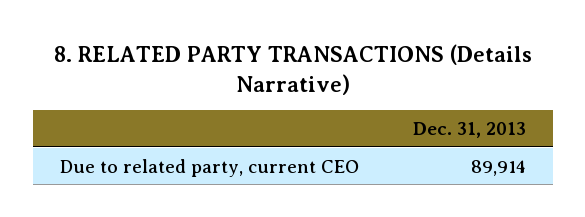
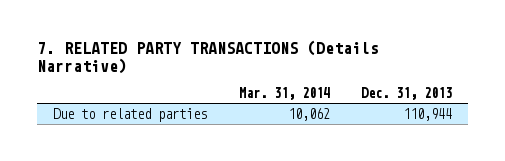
[53,44,532,95] 8. RELATED PARTY TRANSACTIONS (Details Narrative) -> [37,40,380,74] 7. RELATED PARTY TRANSACTIONS (Details Narrative)
none -> [238,87,330,101] Mar. 31, 2014
[59,158,359,177] Due to related party, current CEO -> [52,108,207,123] Due to related parties
[470,159,526,176] 89,914 -> [403,108,453,122] 110,944

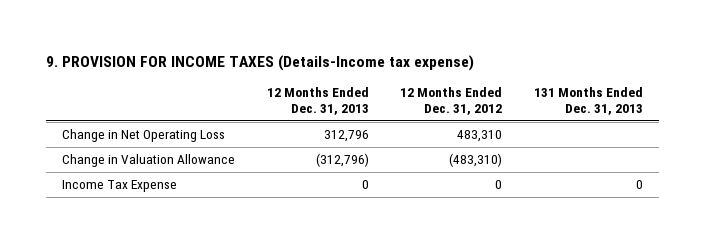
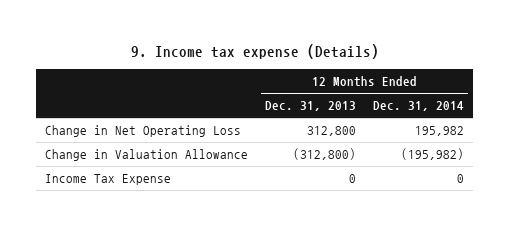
[45,54,474,71] 9. PROVISION FOR INCOME TAXES (Details-Income tax expense) -> [130,44,379,60] 9. Income tax expense (Details)
[400,86,503,116] 12 Months Ended Dec. 31, 2012 -> none
[533,86,643,116] 131 Months Ended Dec. 31, 2013 -> none
none -> [373,101,465,112] Dec. 31, 2014
[323,130,369,143] 312,796 -> [307,126,357,137] 312,800
[315,153,369,168] (312,796) -> [293,148,357,161] (312,800)

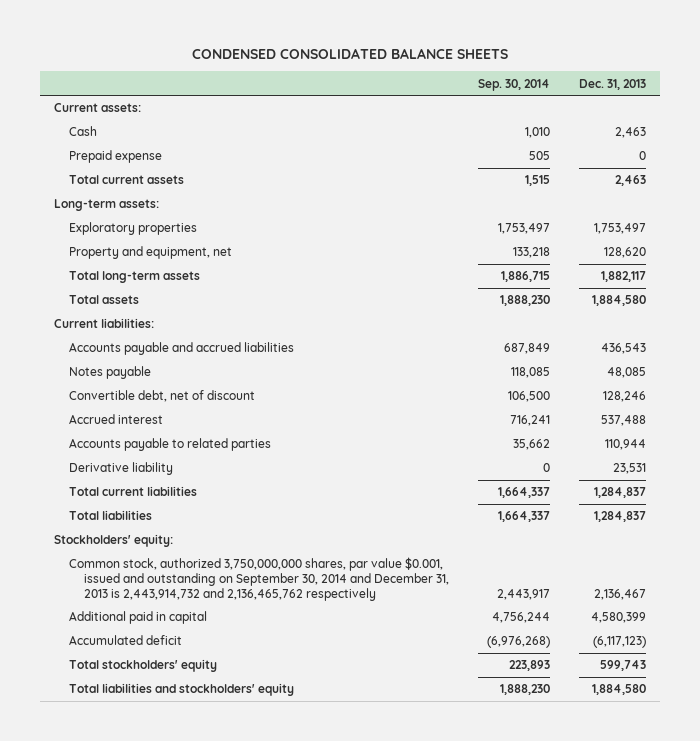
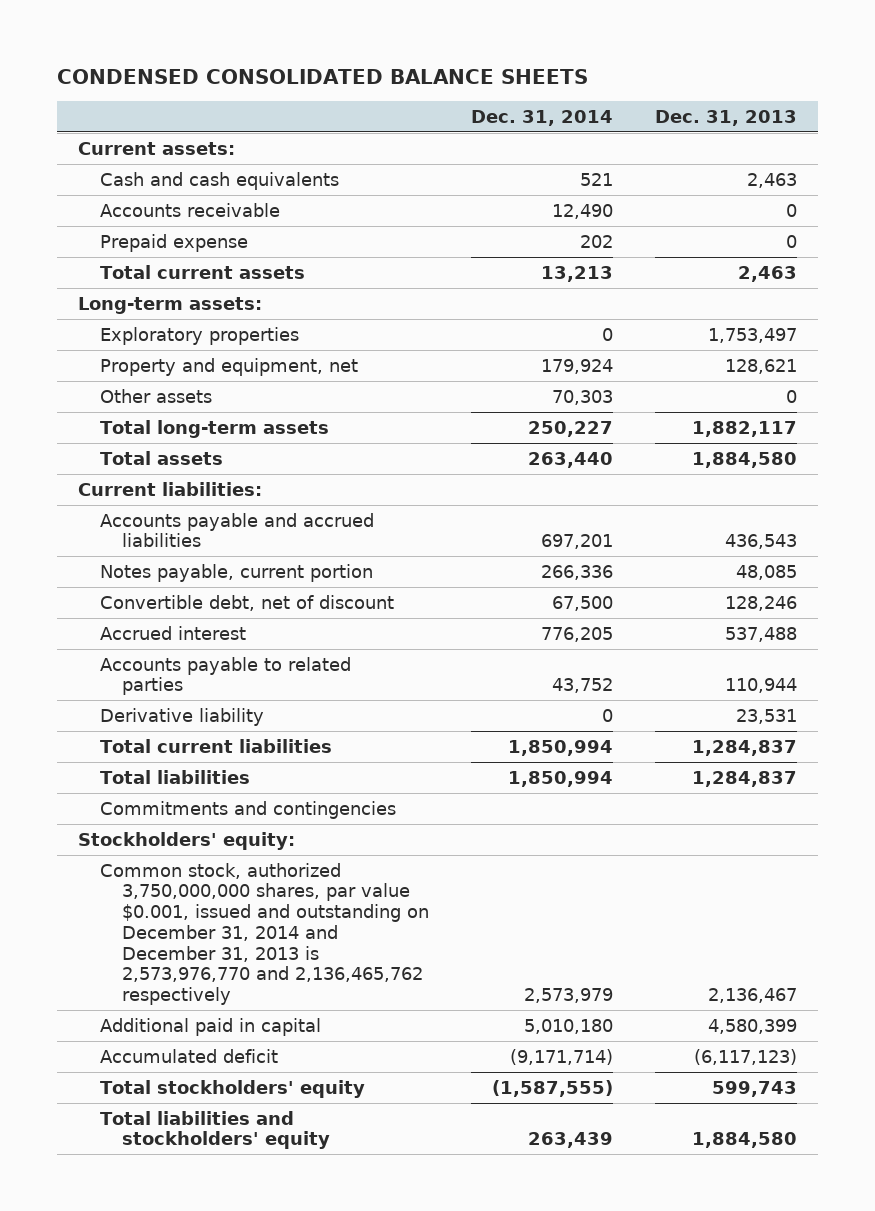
[477,78,550,91] Sep. 30, 2014 -> none
none -> [470,109,613,126] Dec. 31, 2014
[69,126,98,137] Cash -> [99,171,339,190] Cash and cash equivalents
none -> [99,202,280,217] Accounts receivable
[603,247,646,259] 128,620 -> [724,358,797,374] 128,621
none -> [99,388,212,403] Other assets
[69,366,152,380] Notes payable -> [99,563,373,582] Notes payable, current portion
none -> [99,800,396,819] Commitments and contingencies
[69,557,449,601] Common stock, authorized 3,750,000,000 shares, par value $0.001, issued and outstanding on September 30, 2014 and December 31, 2013 is 2,443,914,732 and 2,136,465,762 respectively -> [99,862,429,1006] Common stock, authorized 3,750,000,000 shares, par value $0.001, issued and outstanding on December 31, 2014 and December 31, 2013 is 2,573,976,770 and 2,136,465,762 respectively

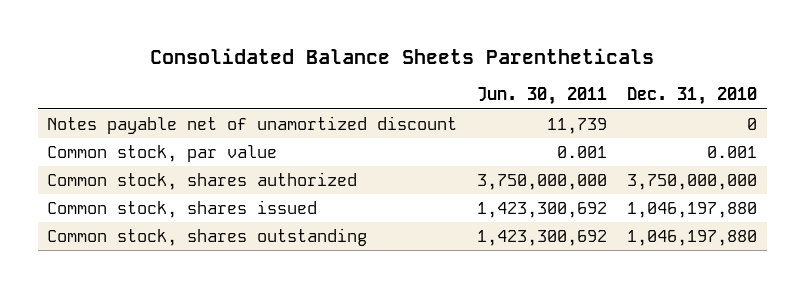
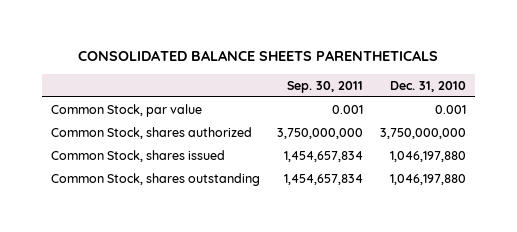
[150,47,655,64] Consolidated Balance Sheets Parentheticals -> [78,50,439,62] CONSOLIDATED BALANCE SHEETS PARENTHETICALS
[477,87,608,106] Jun. 30, 2011 -> none
none -> [286,80,363,93] Sep. 30, 2011
[47,116,458,135] Notes payable net of unamortized discount -> none
[47,145,278,163] Common stock, par value -> [50,103,202,117] Common Stock, par value
[47,172,358,191] Common stock, shares authorized -> [50,126,252,139] Common Stock, shares authorized
[47,200,318,219] Common stock, shares issued -> [50,149,225,162] Common Stock, shares issued
[47,228,368,247] Common stock, shares outstanding -> [50,172,260,186] Common Stock, shares outstanding

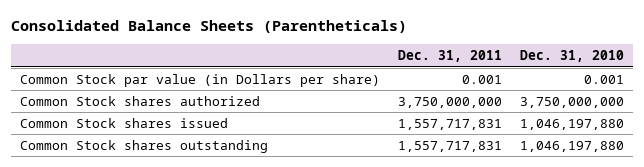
[78,50,439,62] CONSOLIDATED BALANCE SHEETS PARENTHETICALS -> [11,20,408,34] Consolidated Balance Sheets (Parentheticals)
[286,80,363,93] Sep. 30, 2011 -> none
none -> [397,50,502,63] Dec. 31, 2011
[50,103,202,117] Common Stock, par value -> [20,73,381,87] Common Stock par value (in Dollars per share)
[50,126,252,139] Common Stock, shares authorized -> [20,95,261,106] Common Stock shares authorized
[50,149,225,162] Common Stock, shares issued -> [20,117,229,128] Common Stock shares issued
[50,172,260,186] Common Stock, shares outstanding -> [20,139,269,153] Common Stock shares outstanding

